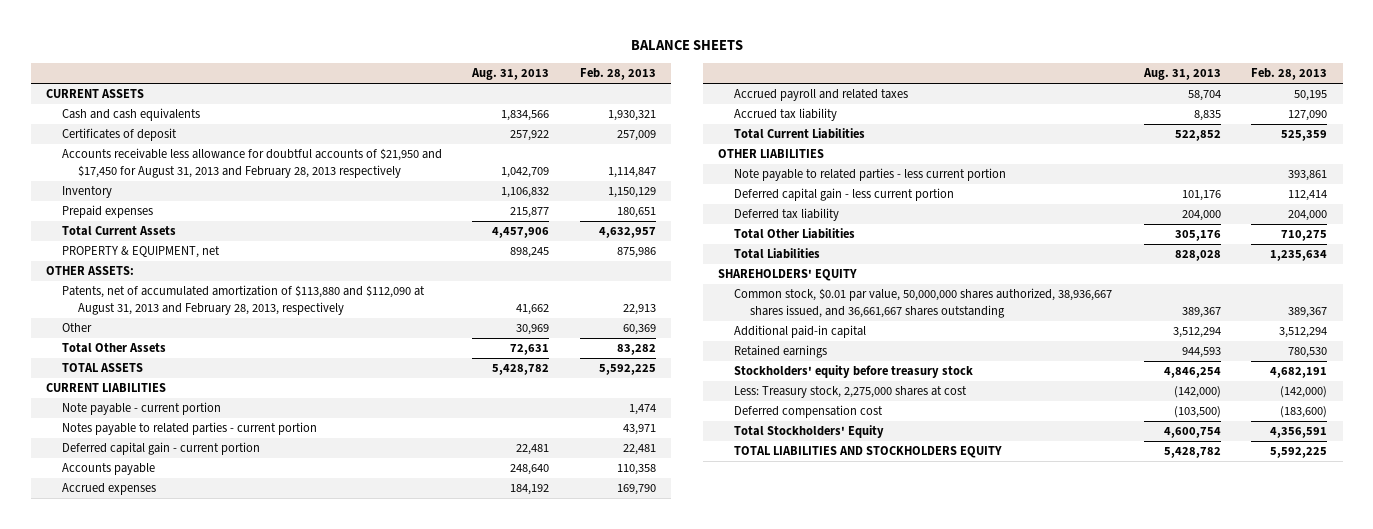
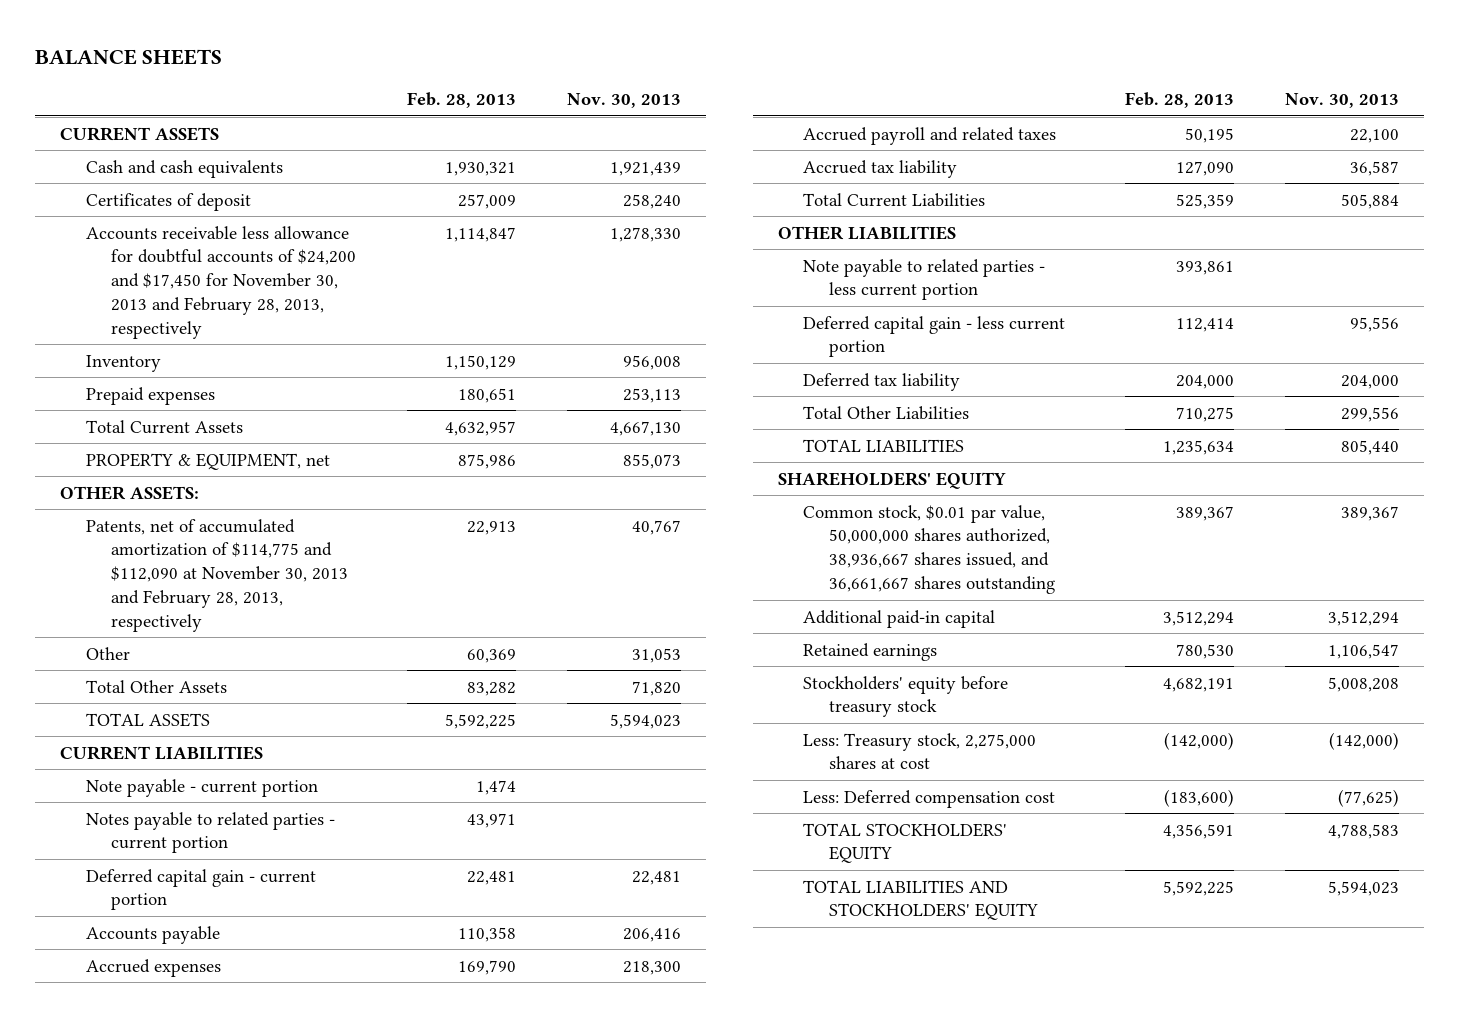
[471,68,550,81] Aug. 31, 2013 -> none
none -> [566,92,681,108] Nov. 30, 2013
[62,148,443,178] Accounts receivable less allowance for doubtful accounts of $21,950 and $17,450 for August 31, 2013 and February 28, 2013 respectively -> [85,225,357,339] Accounts receivable less allowance for doubtful accounts of $24,200 and $17,450 for November 30, 2013 and February 28, 2013, respectively
[62,285,426,315] Patents, net of accumulated amortization of $113,880 and $112,090 at August 31, 2013 and February 28, 2013, respectively -> [85,518,349,632] Patents, net of accumulated amortization of $114,775 and $112,090 at November 30, 2013 and February 28, 2013, respectively
[733,248,820,260] Total Liabilities -> [803,438,965,453] TOTAL LIABILITIES
[733,405,883,419] Deferred compensation cost -> [803,789,1056,808] Less: Deferred compensation cost
[733,425,884,439] Total Stockholders' Equity -> [803,822,1008,864] TOTAL STOCKHOLDERS' EQUITY
[733,446,1002,459] TOTAL LIABILITIES AND STOCKHOLDERS EQUITY -> [803,879,1038,921] TOTAL LIABILITIES AND STOCKHOLDERS' EQUITY

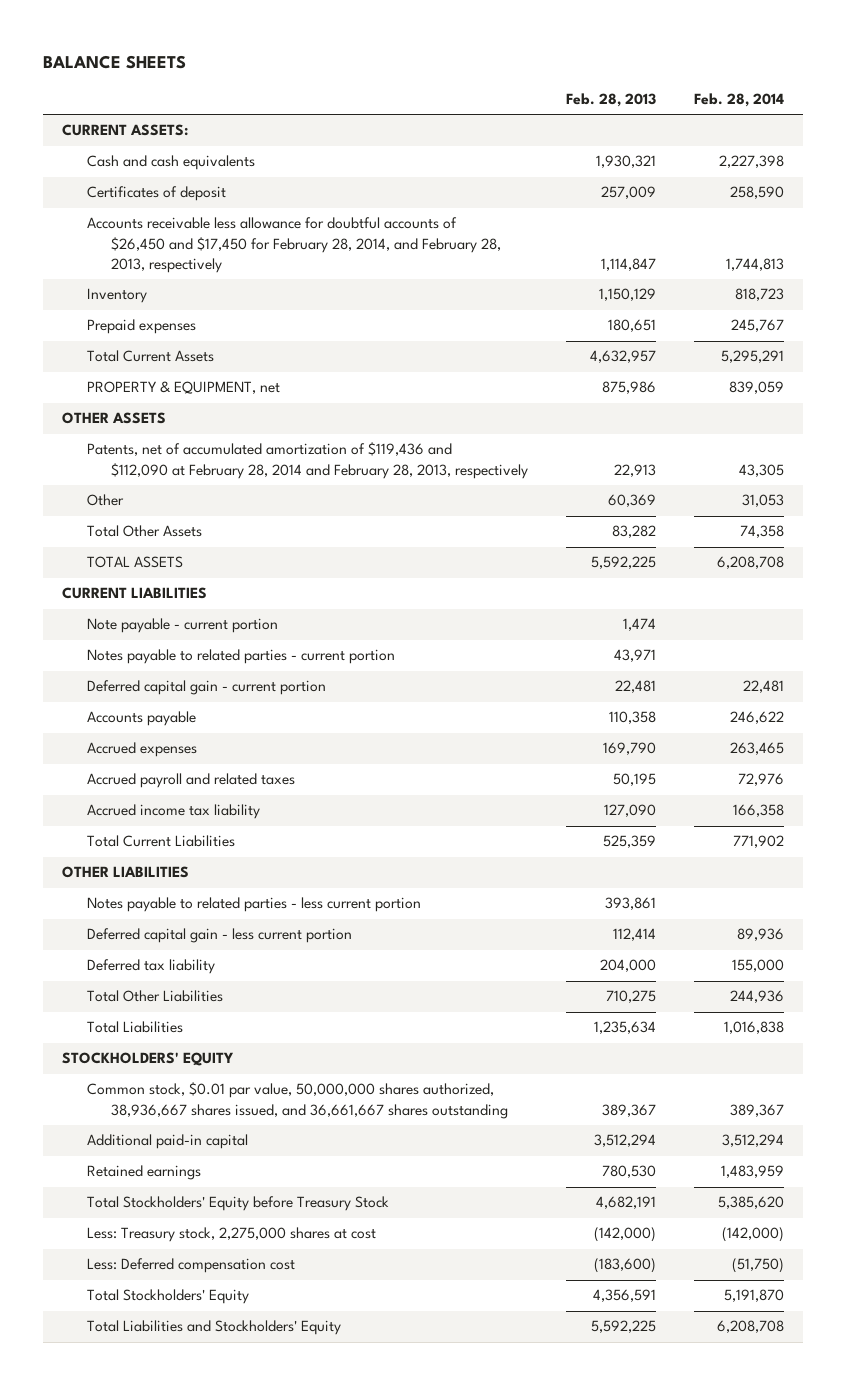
[566,92,681,108] Nov. 30, 2013 -> none
none -> [693,93,784,108] Feb. 28, 2014
[60,126,220,141] CURRENT ASSETS -> [62,124,189,137] CURRENT ASSETS:
[85,225,357,339] Accounts receivable less allowance for doubtful accounts of $24,200 and $17,450 for November 30, 2013 and February 28, 2013, respectively -> [86,217,501,274] Accounts receivable less allowance for doubtful accounts of $26,450 and $17,450 for February 28, 2014, and February 28, 2013, respectively
[60,485,200,500] OTHER ASSETS: -> [62,412,167,425] OTHER ASSETS
[85,518,349,632] Patents, net of accumulated amortization of $114,775 and $112,090 at November 30, 2013 and February 28, 2013, respectively -> [86,442,528,479] Patents, net of accumulated amortization of $119,436 and $112,090 at February 28, 2014 and February 28, 2013, respectively
[803,159,958,178] Accrued tax liability -> [86,804,260,820] Accrued income tax liability
[803,258,1046,301] Note payable to related parties - less current portion -> [86,897,421,913] Notes payable to related parties - less current portion
[803,438,965,453] TOTAL LIABILITIES -> [86,1021,183,1034] Total Liabilities
[778,471,1007,489] SHAREHOLDERS' EQUITY -> [62,1052,235,1067] STOCKHOLDERS' EQUITY
[803,675,1009,718] Stockholders' equity before treasury stock -> [86,1196,389,1212] Total Stockholders' Equity before Treasury Stock
[803,822,1008,864] TOTAL STOCKHOLDERS' EQUITY -> [86,1289,249,1305] Total Stockholders' Equity
[803,879,1038,921] TOTAL LIABILITIES AND STOCKHOLDERS' EQUITY -> [86,1320,341,1336] Total Liabilities and Stockholders' Equity

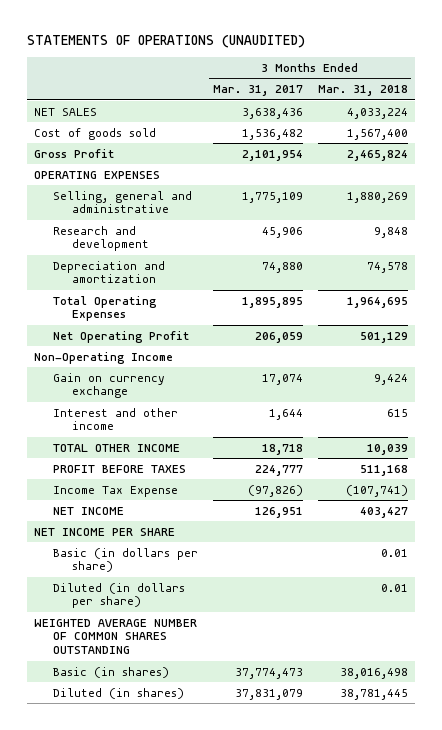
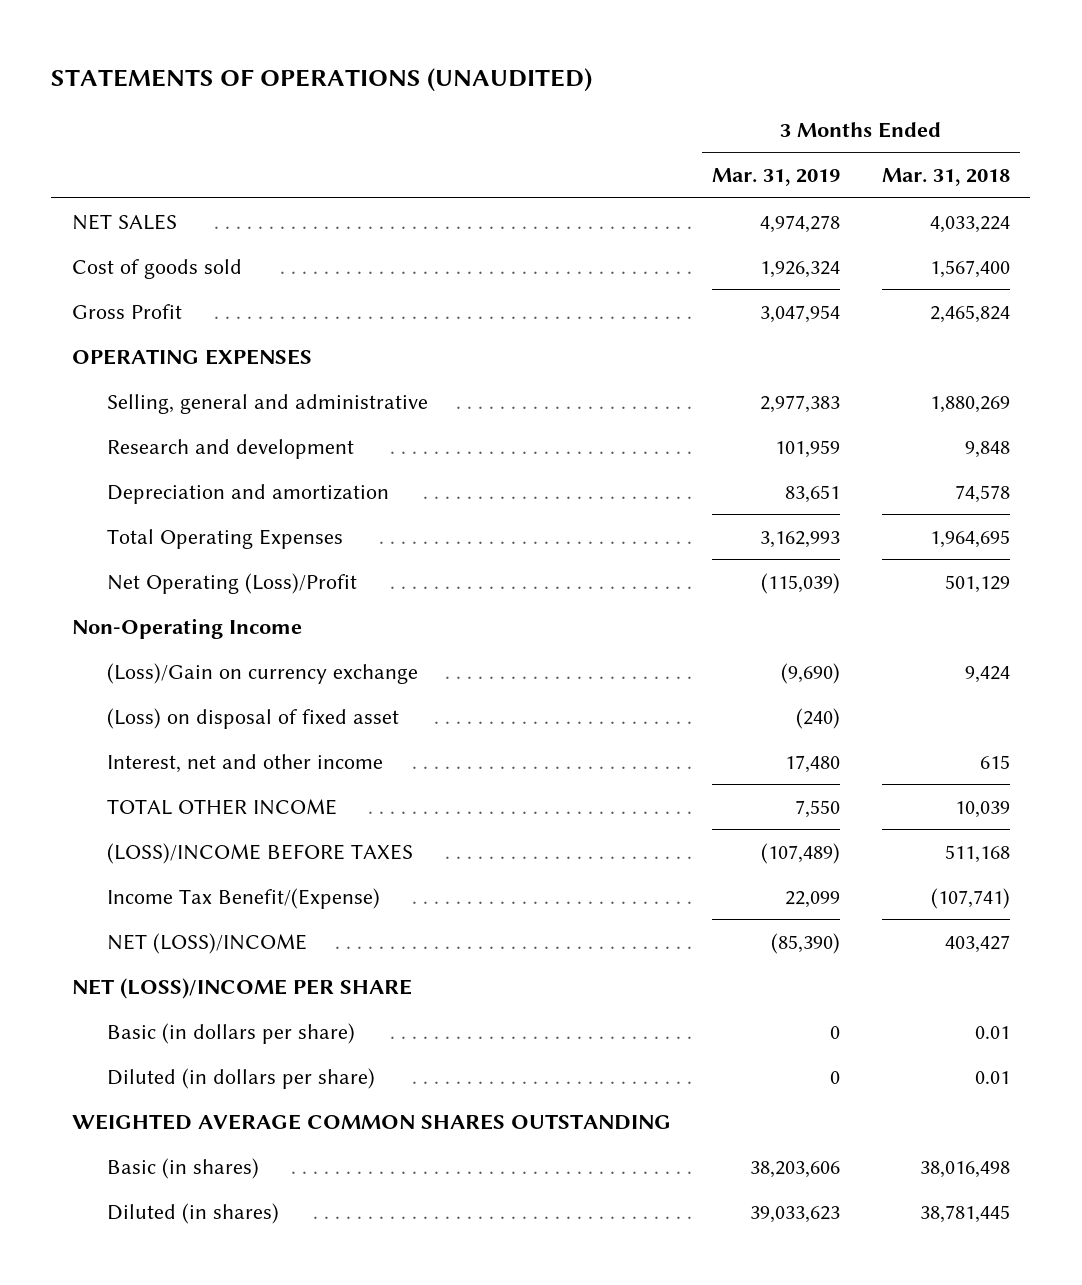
[212,85,303,97] Mar. 31, 2017 -> none
none -> [712,168,841,187] Mar. 31, 2019
[53,330,190,343] Net Operating Profit -> [106,572,357,594] Net Operating (Loss)/Profit
[53,372,166,399] Gain on currency exchange -> [106,662,418,684] (Loss)/Gain on currency exchange
none -> [106,707,399,729] (Loss) on disposal of fixed asset
[53,407,179,431] Interest and other income -> [106,753,383,773] Interest, net and other income
[53,464,187,473] PROFIT BEFORE TAXES -> [106,842,413,864] (LOSS)/INCOME BEFORE TAXES
[53,485,179,497] Income Tax Expense -> [106,887,380,909] Income Tax Benefit/(Expense)
[53,506,125,515] NET INCOME -> [106,932,307,954] NET (LOSS)/INCOME
[34,527,176,536] NET INCOME PER SHARE -> [72,977,413,999] NET (LOSS)/INCOME PER SHARE
[34,618,198,655] WEIGHTED AVERAGE NUMBER OF COMMON SHARES OUTSTANDING -> [72,1113,672,1130] WEIGHTED AVERAGE COMMON SHARES OUTSTANDING

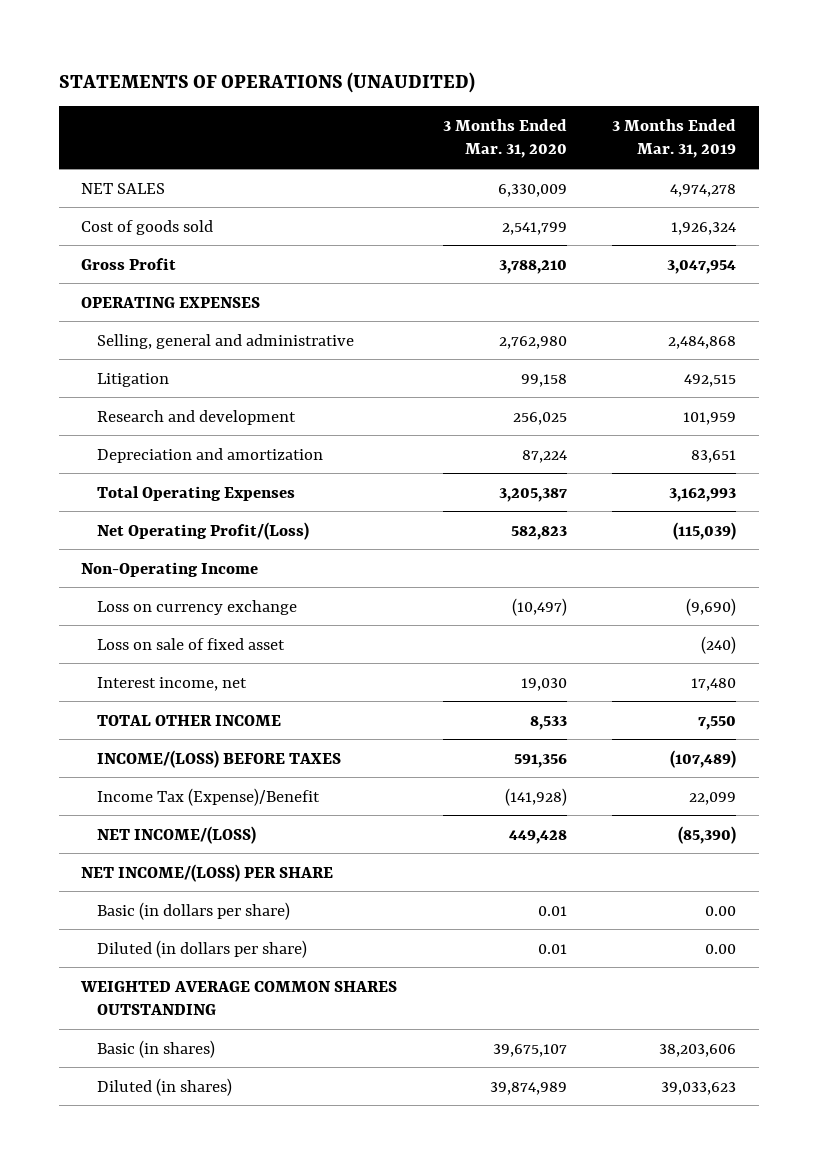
[881,168,1010,187] Mar. 31, 2018 -> none
none -> [442,118,567,159] 3 Months Ended Mar. 31, 2020
[760,394,841,413] 2,977,383 -> [668,335,737,349] 2,484,868
none -> [96,372,169,387] Litigation
[106,572,357,594] Net Operating (Loss)/Profit -> [96,521,309,540] Net Operating Profit/(Loss)
[106,662,418,684] (Loss)/Gain on currency exchange -> [96,599,297,615] Loss on currency exchange
[106,707,399,729] (Loss) on disposal of fixed asset -> [96,637,285,650] Loss on sale of fixed asset
[106,753,383,773] Interest, net and other income -> [96,676,247,691] Interest income, net
[106,842,413,864] (LOSS)/INCOME BEFORE TAXES -> [96,749,341,768] INCOME/(LOSS) BEFORE TAXES
[106,887,380,909] Income Tax Benefit/(Expense) -> [96,787,320,806] Income Tax (Expense)/Benefit
[106,932,307,954] NET (LOSS)/INCOME -> [96,825,256,844] NET INCOME/(LOSS)
[72,977,413,999] NET (LOSS)/INCOME PER SHARE -> [81,863,334,882] NET INCOME/(LOSS) PER SHARE
[830,1025,841,1039] 0 -> [705,905,737,916] 0.00
[830,1070,841,1084] 0 -> [705,943,737,954] 0.00

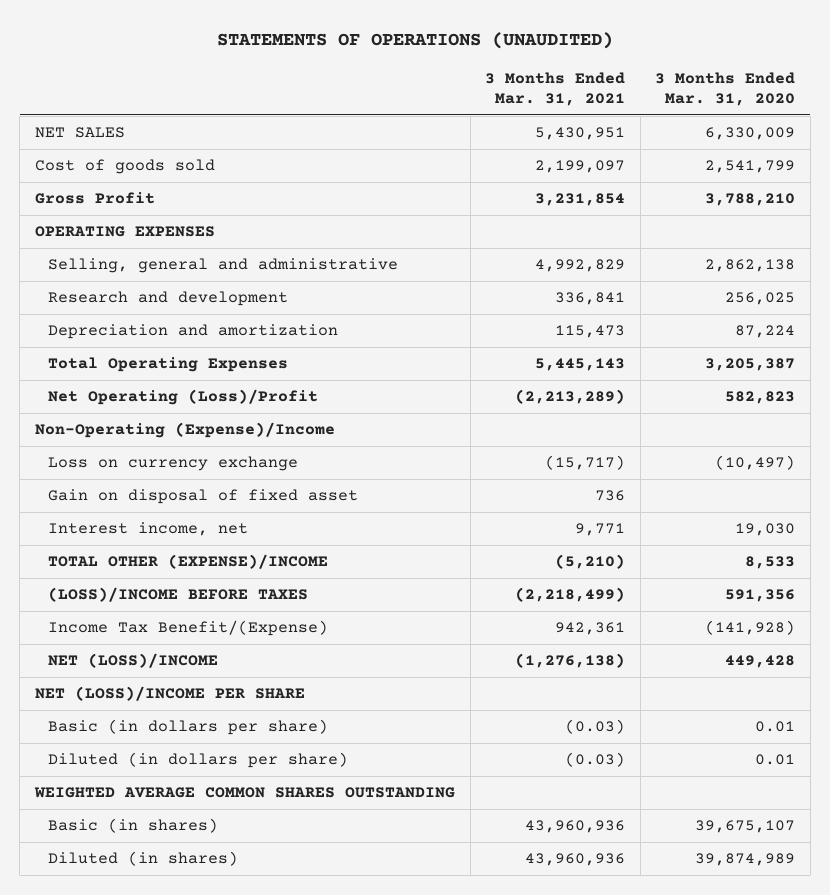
[612,118,737,159] 3 Months Ended Mar. 31, 2019 -> none
none -> [485,71,626,107] 3 Months Ended Mar. 31, 2021
[96,372,169,387] Litigation -> none
[498,335,567,349] 2,762,980 -> [705,259,796,273] 2,862,138
[96,521,309,540] Net Operating Profit/(Loss) -> [47,389,318,406] Net Operating (Loss)/Profit
[81,561,259,577] Non-Operating Income -> [34,422,335,439] Non-Operating (Expense)/Income
[96,637,285,650] Loss on sale of fixed asset -> [47,489,358,505] Gain on disposal of fixed asset
[96,714,281,726] TOTAL OTHER INCOME -> [47,554,328,570] TOTAL OTHER (EXPENSE)/INCOME
[96,749,341,768] INCOME/(LOSS) BEFORE TAXES -> [47,587,308,603] (LOSS)/INCOME BEFORE TAXES
[96,787,320,806] Income Tax (Expense)/Benefit -> [47,620,328,637] Income Tax Benefit/(Expense)
[96,825,256,844] NET INCOME/(LOSS) -> [47,653,218,669] NET (LOSS)/INCOME
[81,863,334,882] NET INCOME/(LOSS) PER SHARE -> [34,686,305,702] NET (LOSS)/INCOME PER SHARE

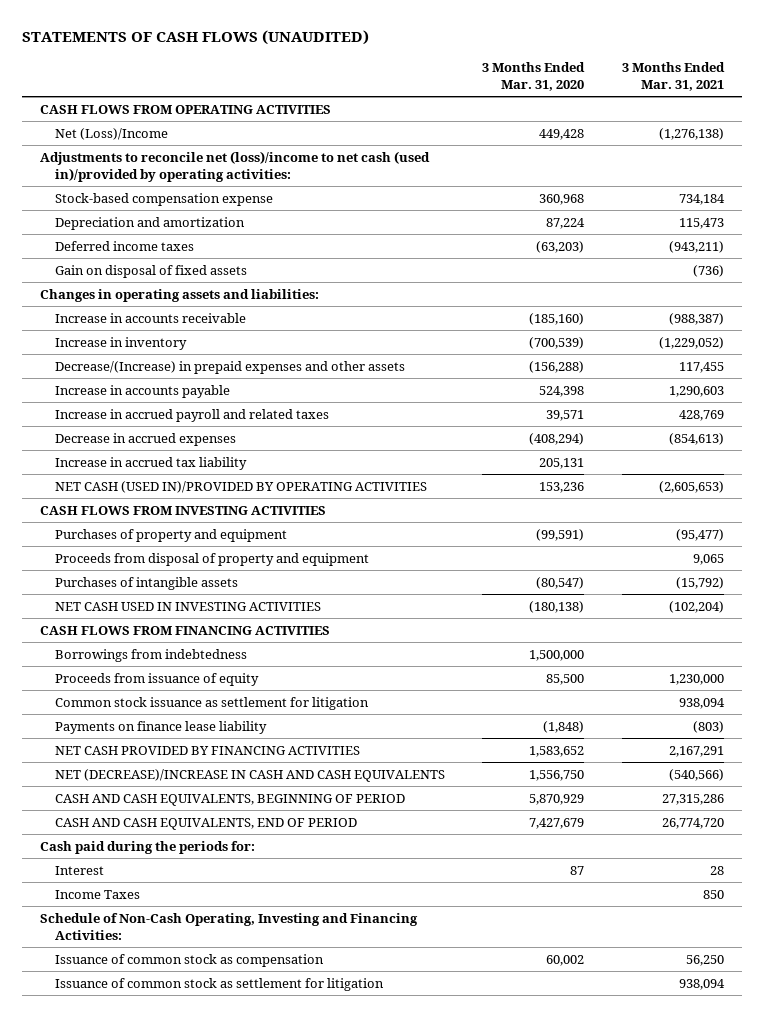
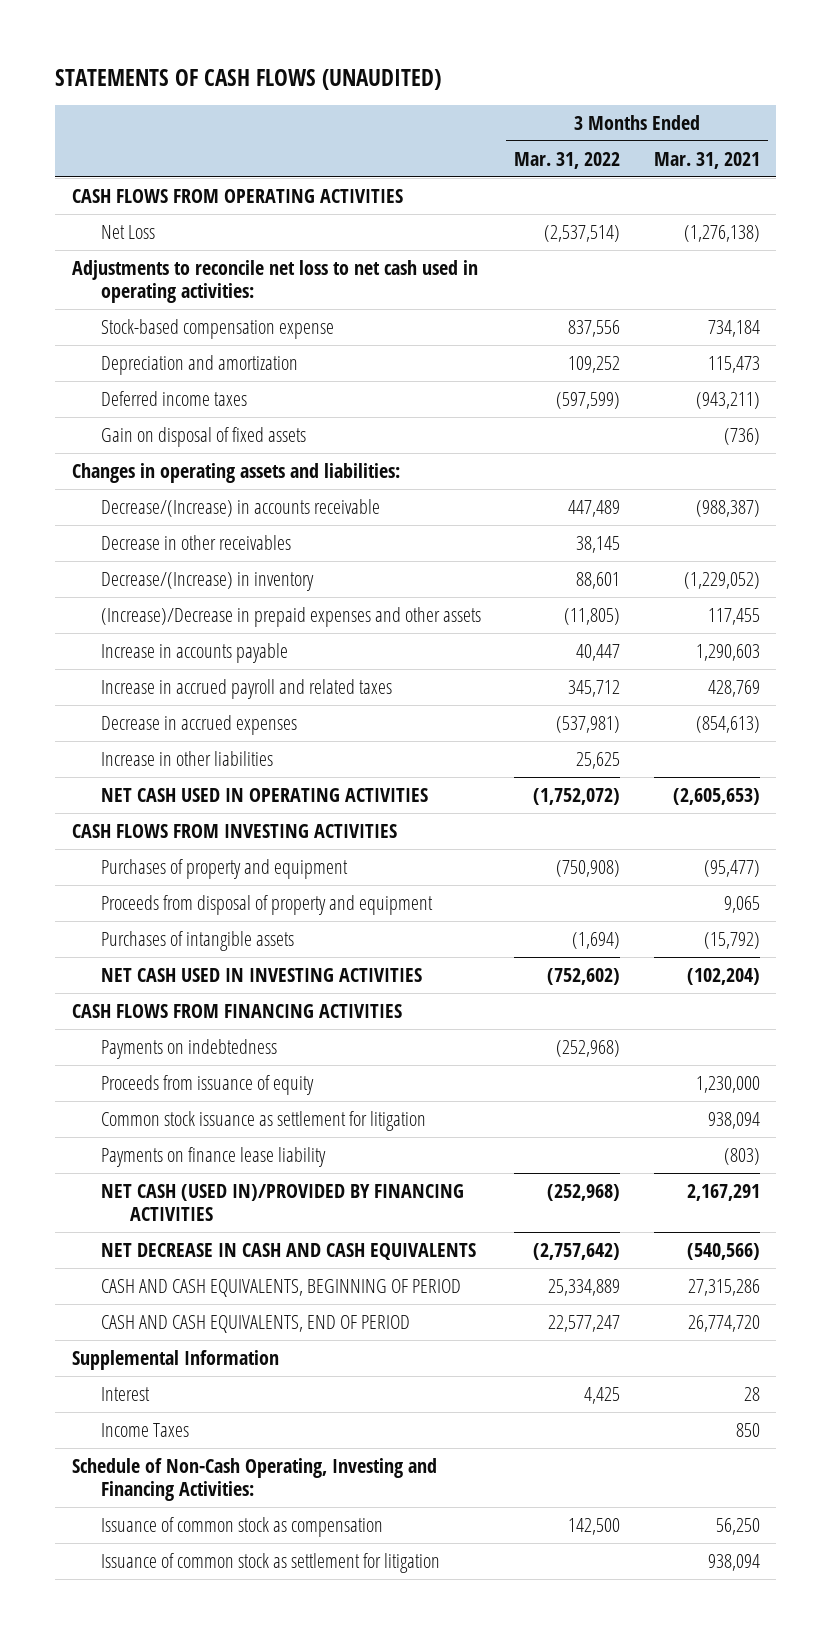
[482,62,586,92] 3 Months Ended Mar. 31, 2020 -> none
none -> [514,151,621,169] Mar. 31, 2022
[54,127,168,140] Net (Loss)/Income -> [100,224,155,239] Net Loss
[40,150,431,182] Adjustments to reconcile net (loss)/income to net cash (used in)/provided by operating activities: -> [72,259,479,304] Adjustments to reconcile net loss to net cash used in operating activities:
[54,312,246,323] Increase in accounts receivable -> [100,498,380,517] Decrease/(Increase) in accounts receivable
none -> [100,534,291,550] Decrease in other receivables
[54,336,187,350] Increase in inventory -> [100,571,314,591] Decrease/(Increase) in inventory
[54,360,405,374] Decrease/(Increase) in prepaid expenses and other assets -> [100,606,481,627] (Increase)/Decrease in prepaid expenses and other assets
[54,456,247,470] Increase in accrued tax liability -> none
none -> [100,750,273,766] Increase in other liabilities
[54,480,427,493] NET CASH (USED IN)/PROVIDED BY OPERATING ACTIVITIES -> [100,787,428,802] NET CASH USED IN OPERATING ACTIVITIES
[54,648,247,662] Borrowings from indebtedness -> none
none -> [100,1038,277,1059] Payments on indebtedness
[54,745,360,755] NET CASH PROVIDED BY FINANCING ACTIVITIES -> [100,1183,464,1222] NET CASH (USED IN)/PROVIDED BY FINANCING ACTIVITIES
[54,768,445,782] NET (DECREASE)/INCREASE IN CASH AND CASH EQUIVALENTS -> [100,1242,476,1260] NET DECREASE IN CASH AND CASH EQUIVALENTS
[40,840,256,854] Cash paid during the periods for: -> none
none -> [72,1349,280,1370] Supplemental Information

